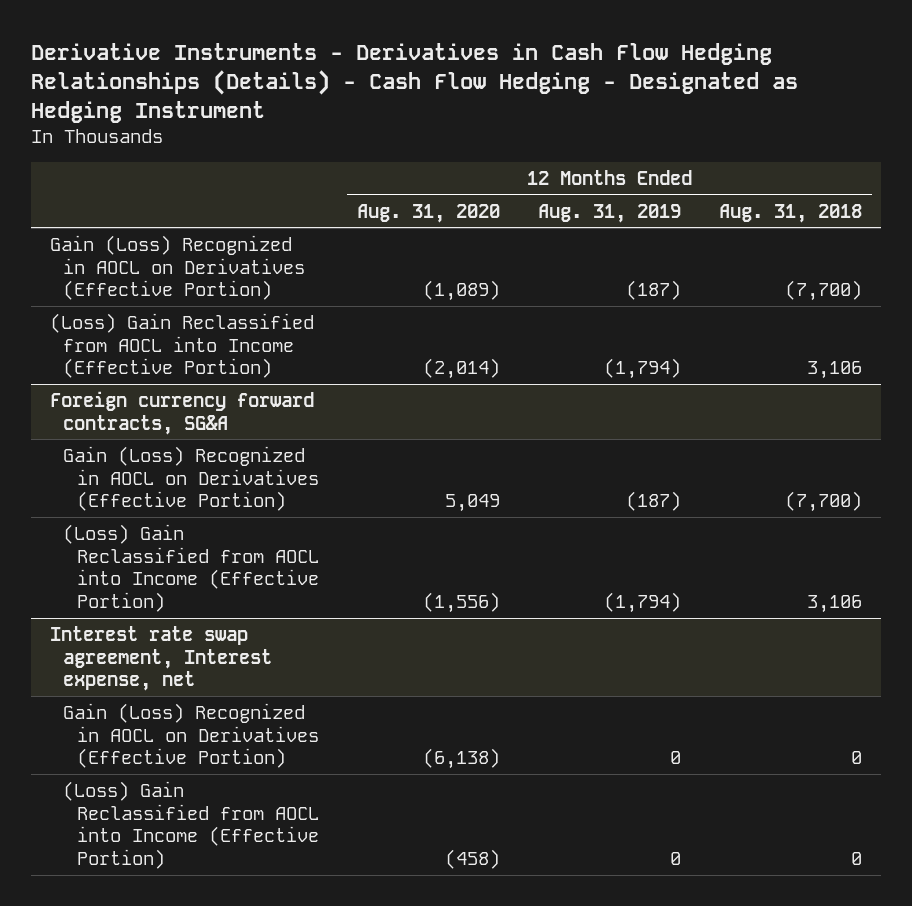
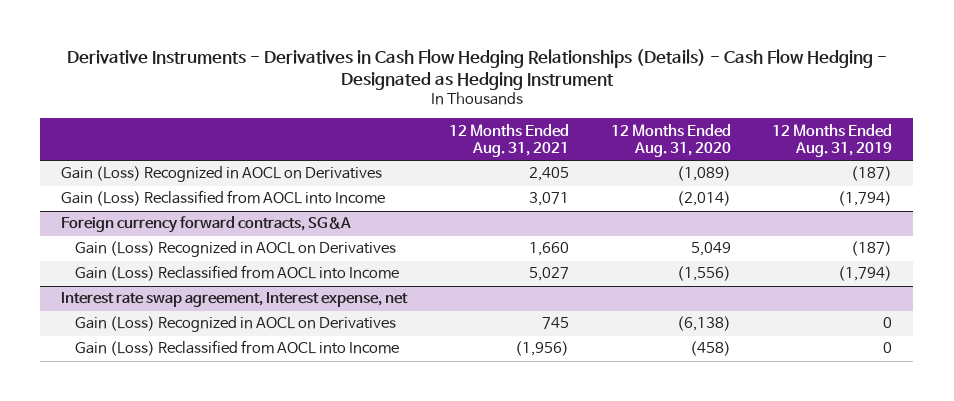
[719,203,863,223] Aug. 31, 2018 -> none
none -> [448,123,569,158] 12 Months Ended Aug. 31, 2021
[49,234,306,301] Gain (Loss) Recognized in AOCL on Derivatives (Effective Portion) -> [61,166,383,183] Gain (Loss) Recognized in AOCL on Derivatives
[49,312,314,379] (Loss) Gain Reclassified from AOCL into Income (Effective Portion) -> [61,190,386,207] Gain (Loss) Reclassified from AOCL into Income
[63,445,319,512] Gain (Loss) Recognized in AOCL on Derivatives (Effective Portion) -> [75,241,397,258] Gain (Loss) Recognized in AOCL on Derivatives
[63,523,319,612] (Loss) Gain Reclassified from AOCL into Income (Effective Portion) -> [75,265,400,282] Gain (Loss) Reclassified from AOCL into Income
[63,702,319,769] Gain (Loss) Recognized in AOCL on Derivatives (Effective Portion) -> [75,316,397,333] Gain (Loss) Recognized in AOCL on Derivatives
[63,780,319,869] (Loss) Gain Reclassified from AOCL into Income (Effective Portion) -> [75,340,400,357] Gain (Loss) Reclassified from AOCL into Income

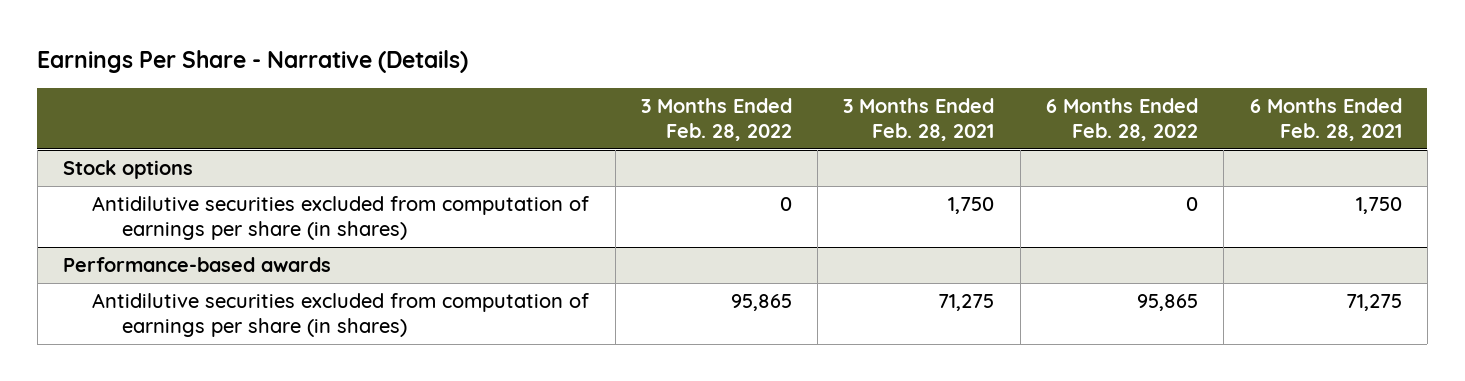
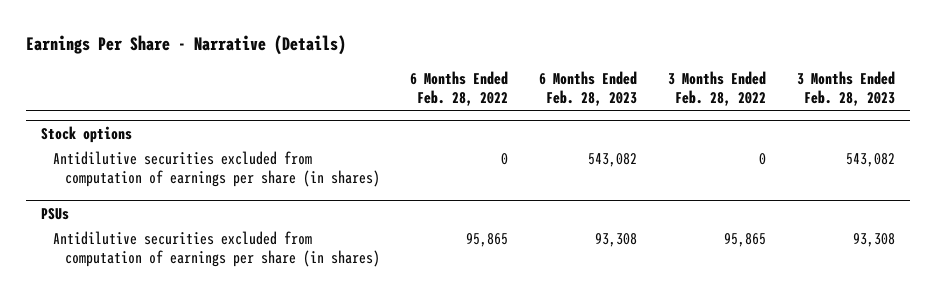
[843,98,995,141] 3 Months Ended Feb. 28, 2021 -> none
[1249,98,1402,141] 6 Months Ended Feb. 28, 2021 -> none
none -> [539,70,638,107] 6 Months Ended Feb. 28, 2023
none -> [796,70,895,107] 3 Months Ended Feb. 28, 2023
[63,257,332,273] Performance-based awards -> [41,207,70,220] PSUs

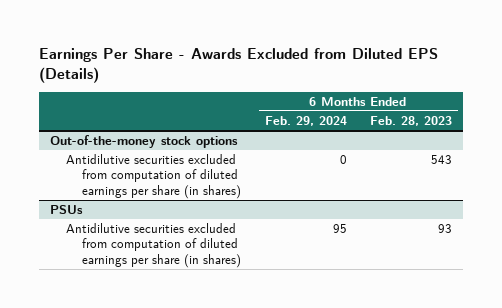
[26,35,347,56] Earnings Per Share - Narrative (Details) -> [38,47,438,83] Earnings Per Share - Awards Excluded from Diluted EPS (Details)
[410,70,509,107] 6 Months Ended Feb. 28, 2022 -> none
[668,70,767,107] 3 Months Ended Feb. 28, 2022 -> none
[796,70,895,107] 3 Months Ended Feb. 28, 2023 -> none
none -> [264,116,347,127] Feb. 29, 2024
[41,125,133,143] Stock options -> [50,135,239,149] Out-of-the-money stock options
[53,151,380,188] Antidilutive securities excluded from computation of earnings per share (in shares) -> [66,154,242,199] Antidilutive securities excluded from computation of diluted earnings per share (in shares)
[588,153,638,168] 543,082 -> [430,155,452,165] 543
[53,231,380,268] Antidilutive securities excluded from computation of earnings per share (in shares) -> [66,223,242,268] Antidilutive securities excluded from computation of diluted earnings per share (in shares)
[595,233,638,248] 93,308 -> [437,224,452,234] 93

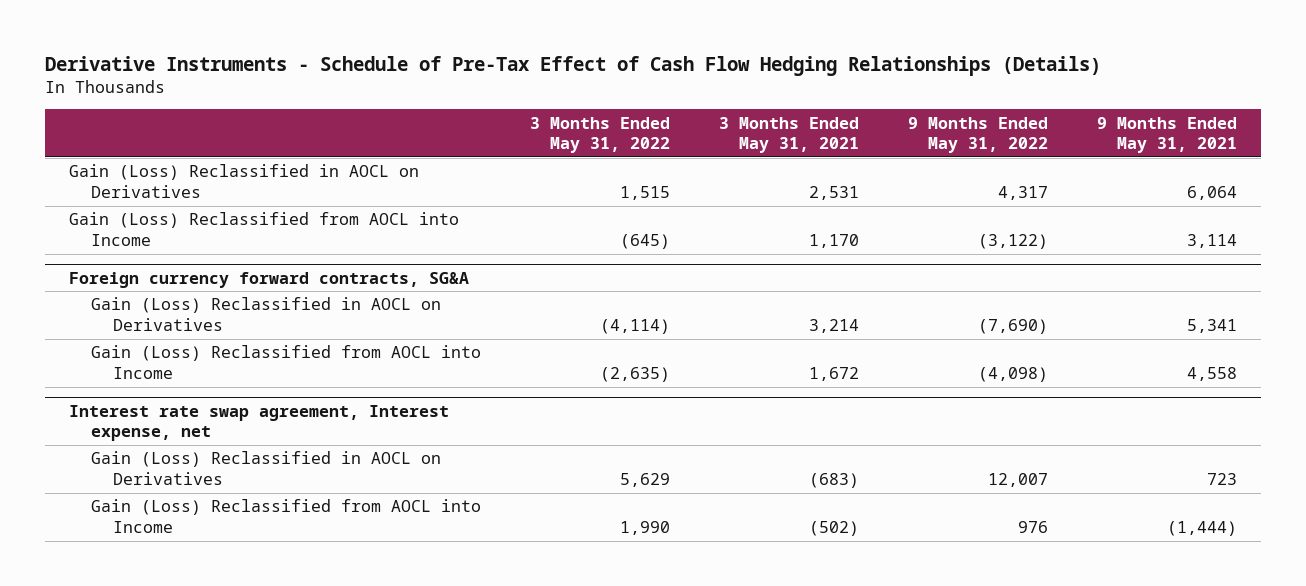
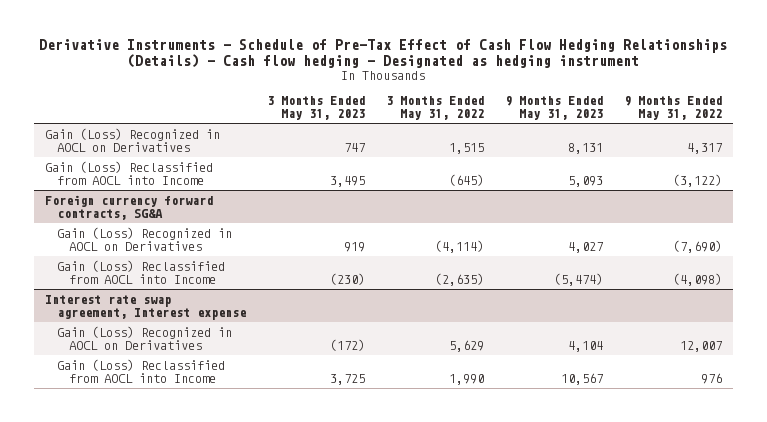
[45,55,1102,76] Derivative Instruments - Schedule of Pre-Tax Effect of Cash Flow Hedging Relationships (Details) -> [39,39,728,69] Derivative Instruments - Schedule of Pre-Tax Effect of Cash Flow Hedging Relationships (Details) - Cash flow hedging - Designated as hedging instrument
[718,116,859,154] 3 Months Ended May 31, 2021 -> none
[1096,116,1237,154] 9 Months Ended May 31, 2021 -> none
none -> [266,96,365,121] 3 Months Ended May 31, 2023
none -> [504,96,603,121] 9 Months Ended May 31, 2023
[69,164,420,198] Gain (Loss) Reclassified in AOCL on Derivatives -> [44,127,220,152] Gain (Loss) Recognized in AOCL on Derivatives
[91,297,442,331] Gain (Loss) Reclassified in AOCL on Derivatives -> [56,226,232,251] Gain (Loss) Recognized in AOCL on Derivatives
[69,404,450,442] Interest rate swap agreement, Interest expense, net -> [44,294,246,320] Interest rate swap agreement, Interest expense
[91,451,442,485] Gain (Loss) Reclassified in AOCL on Derivatives -> [56,325,232,350] Gain (Loss) Recognized in AOCL on Derivatives

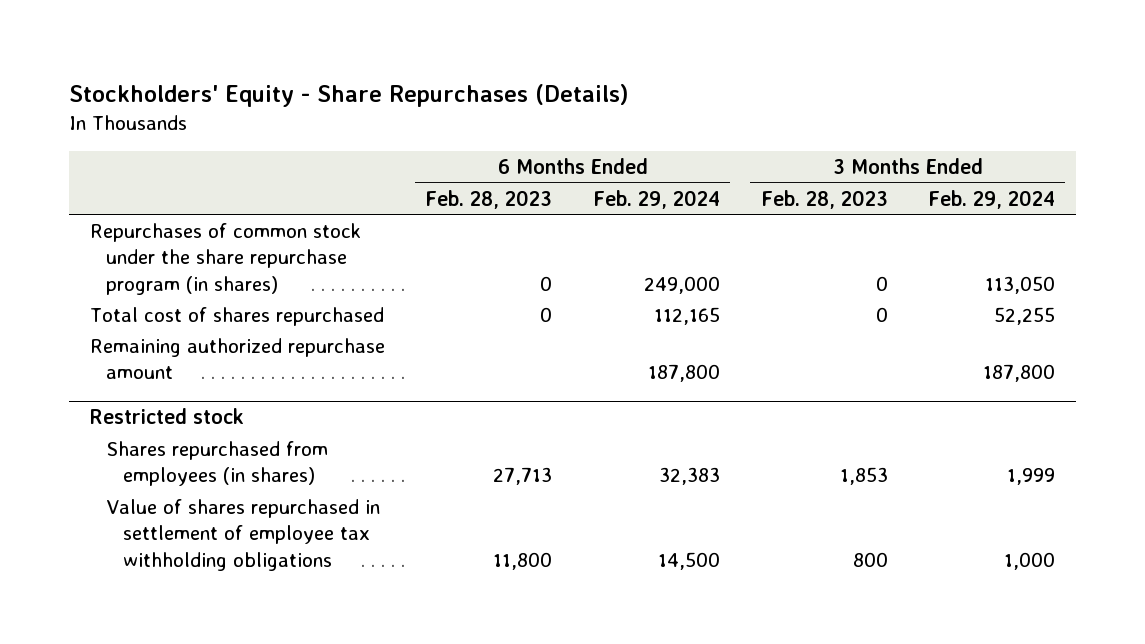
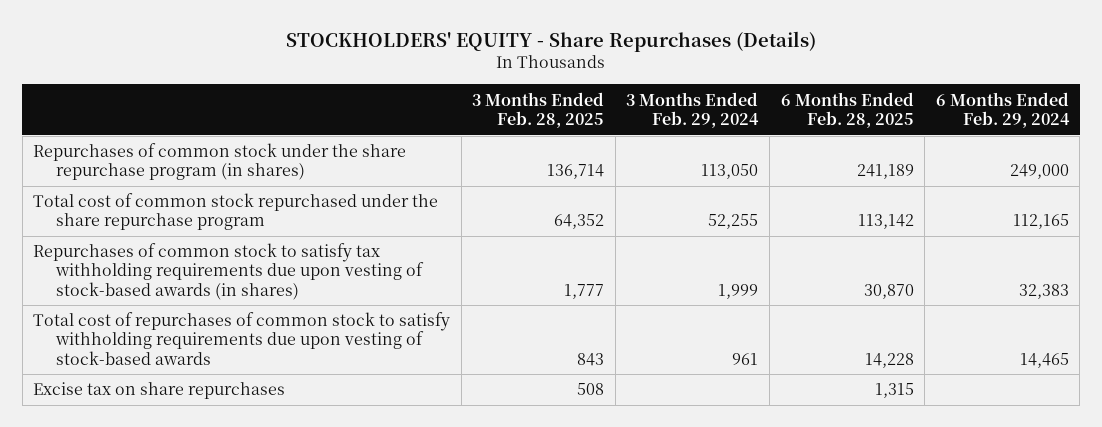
[69,83,630,107] Stockholders' Equity - Share Repurchases (Details) -> [285,30,816,52] STOCKHOLDERS' EQUITY - Share Repurchases (Details)
[425,189,553,209] Feb. 28, 2023 -> none
[760,189,888,209] Feb. 28, 2023 -> none
none -> [472,91,605,128] 3 Months Ended Feb. 28, 2025
none -> [780,91,914,128] 6 Months Ended Feb. 28, 2025
[89,337,385,380] Remaining authorized repurchase amount -> none
[89,408,244,425] Restricted stock -> none
[106,498,381,571] Value of shares repurchased in settlement of employee tax withholding obligations -> none
[89,306,384,326] Total cost of shares repurchased -> [33,193,439,231] Total cost of common stock repurchased under the share repurchase program
[106,440,329,487] Shares repurchased from employees (in shares) -> [33,243,425,300] Repurchases of common stock to satisfy tax withholding requirements due upon vesting of stock-based awards (in shares)
none -> [33,312,451,365] Total cost of repurchases of common stock to satisfy withholding requirements due upon vesting of stock-based awards
none -> [33,382,286,400] Excise tax on share repurchases

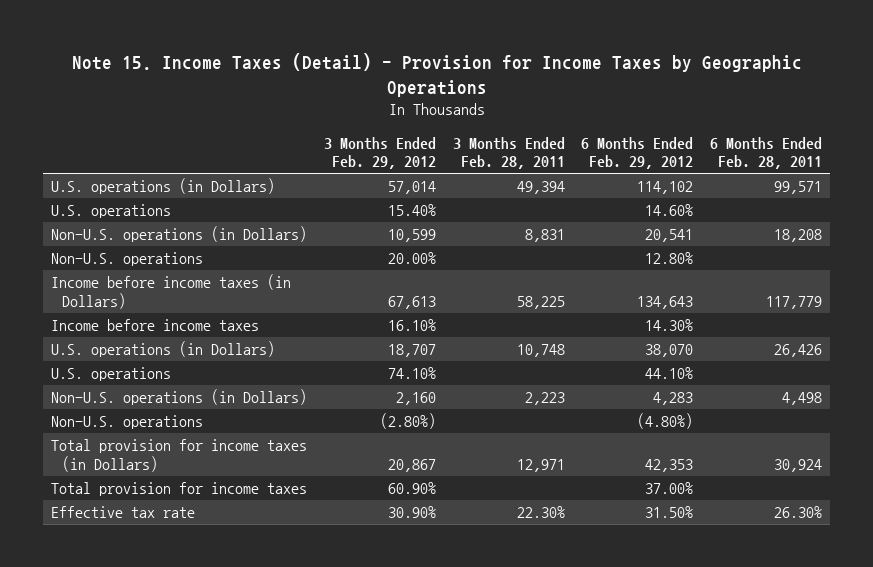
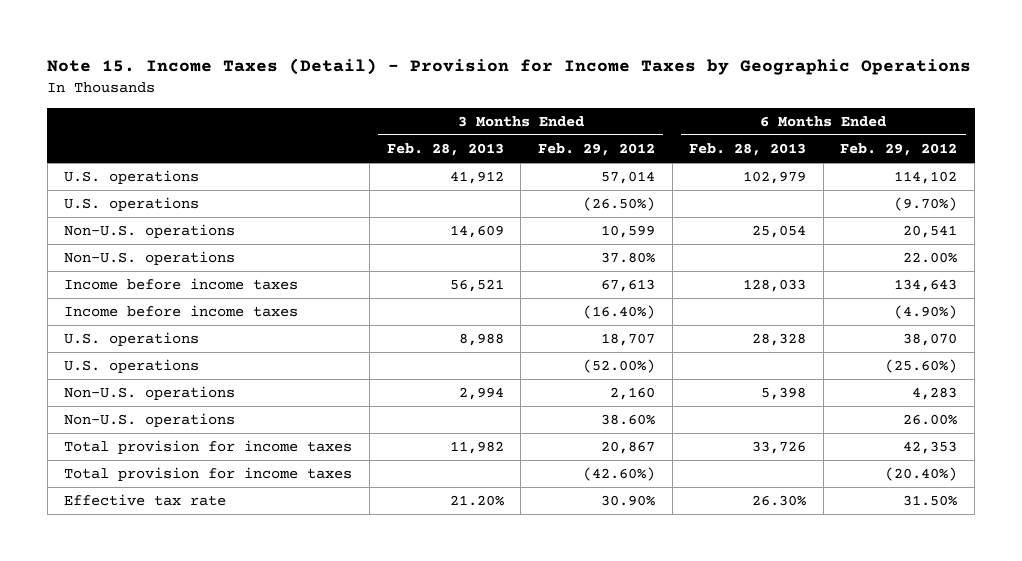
[452,136,565,170] 3 Months Ended Feb. 28, 2011 -> none
[710,136,823,170] 6 Months Ended Feb. 28, 2011 -> none
none -> [386,143,504,157] Feb. 28, 2013
none -> [689,143,807,157] Feb. 28, 2013
[50,178,275,195] U.S. operations (in Dollars) -> [64,170,200,185] U.S. operations
[387,204,436,217] 15.40% -> [582,197,655,212] (26.50%)
[645,204,694,217] 14.60% -> [894,197,958,212] (9.70%)
[50,226,307,243] Non-U.S. operations (in Dollars) -> [64,224,236,239] Non-U.S. operations
[387,252,436,265] 20.00% -> [600,252,655,264] 37.80%
[645,252,694,265] 12.80% -> [903,252,958,264] 22.00%
[50,274,291,309] Income before income taxes (in Dollars) -> [64,278,299,291] Income before income taxes
[387,319,436,332] 16.10% -> [582,305,655,320] (16.40%)
[645,319,694,332] 14.30% -> [894,305,958,320] (4.90%)
[50,341,275,358] U.S. operations (in Dollars) -> [64,332,200,347] U.S. operations
[387,367,436,380] 74.10% -> [582,359,655,374] (52.00%)
[645,367,694,380] 44.10% -> [885,359,958,374] (25.60%)
[50,389,307,406] Non-U.S. operations (in Dollars) -> [64,386,236,401] Non-U.S. operations
[379,413,436,430] (2.80%) -> [600,414,655,426] 38.60%
[637,413,694,430] (4.80%) -> [903,414,958,426] 26.00%
[50,439,307,472] Total provision for income taxes (in Dollars) -> [64,440,353,455] Total provision for income taxes
[387,482,436,495] 60.90% -> [582,467,655,482] (42.60%)
[645,482,694,495] 37.00% -> [885,467,958,482] (20.40%)

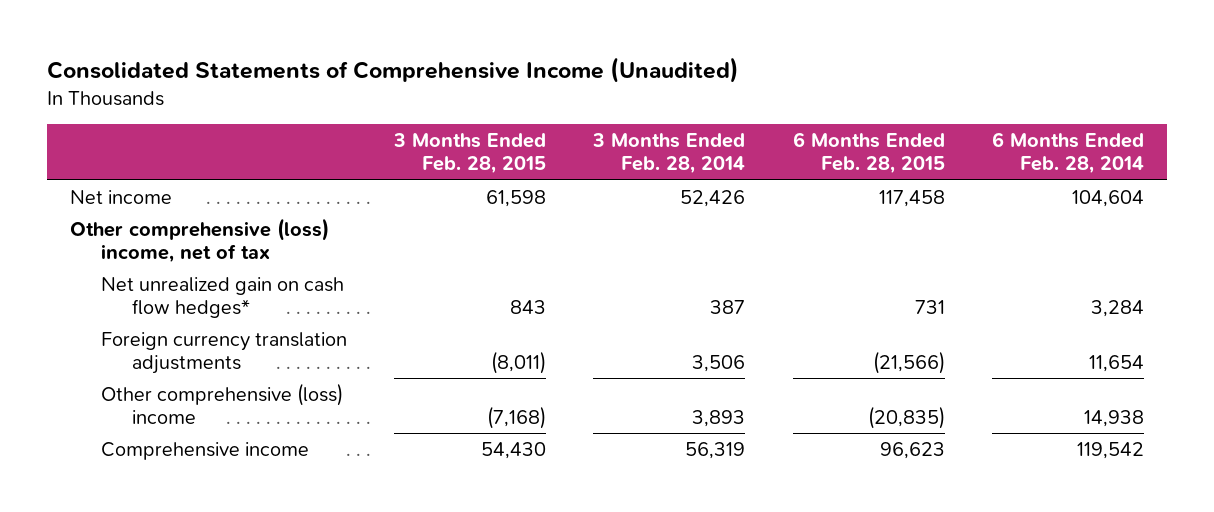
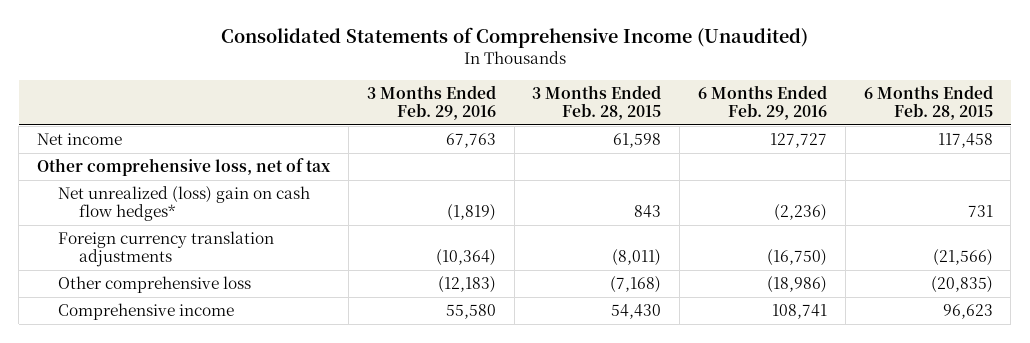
[592,133,746,175] 3 Months Ended Feb. 28, 2014 -> none
[991,132,1144,175] 6 Months Ended Feb. 28, 2014 -> none
none -> [366,84,496,120] 3 Months Ended Feb. 29, 2016
none -> [698,84,828,120] 6 Months Ended Feb. 29, 2016
[70,217,330,263] Other comprehensive (loss) income, net of tax -> [37,158,332,177] Other comprehensive loss, net of tax
[101,276,345,318] Net unrealized gain on cash flow hedges* -> [57,186,310,222] Net unrealized (loss) gain on cash flow hedges*
[101,382,344,424] Other comprehensive (loss) income -> [57,276,251,294] Other comprehensive loss

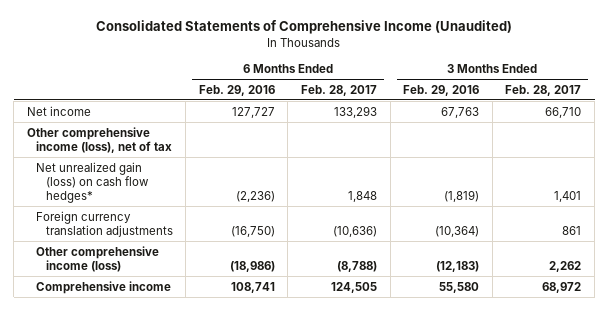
[532,84,662,120] 3 Months Ended Feb. 28, 2015 -> none
[863,84,993,120] 6 Months Ended Feb. 28, 2015 -> none
none -> [300,84,377,96] Feb. 28, 2017
none -> [505,84,582,96] Feb. 28, 2017
[37,158,332,177] Other comprehensive loss, net of tax -> [26,126,173,153] Other comprehensive income (loss), net of tax
[57,186,310,222] Net unrealized (loss) gain on cash flow hedges* -> [36,161,149,204] Net unrealized gain (loss) on cash flow hedges*
[57,276,251,294] Other comprehensive loss -> [36,245,160,272] Other comprehensive income (loss)

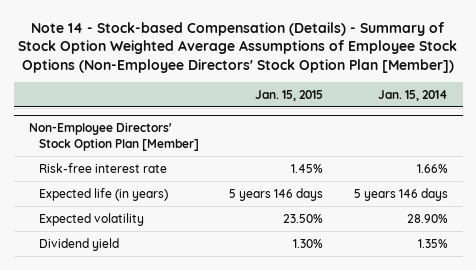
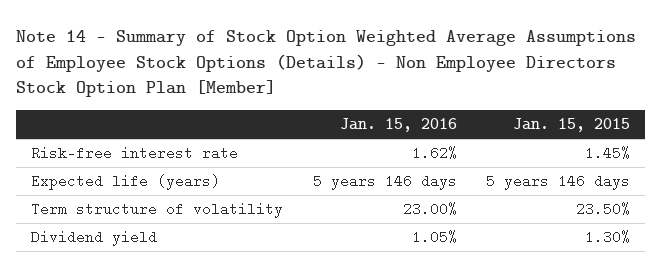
[18,21,458,74] Note 14 - Stock-based Compensation (Details) - Summary of Stock Option Weighted Average Assumptions of Employee Stock Options (Non-Employee Directors' Stock Option Plan [Member]) -> [16,29,637,98] Note 14 - Summary of Stock Option Weighted Average Assumptions of Employee Stock Options (Details) - Non Employee Directors Stock Option Plan [Member]
[377,89,448,101] Jan. 15, 2014 -> none
none -> [339,118,457,133] Jan. 15, 2016
[28,122,199,151] Non-Employee Directors' Stock Option Plan [Member] -> none
[38,187,168,201] Expected life (in years) -> [31,174,221,191] Expected life (years)
[38,212,144,226] Expected volatility -> [31,202,284,219] Term structure of volatility

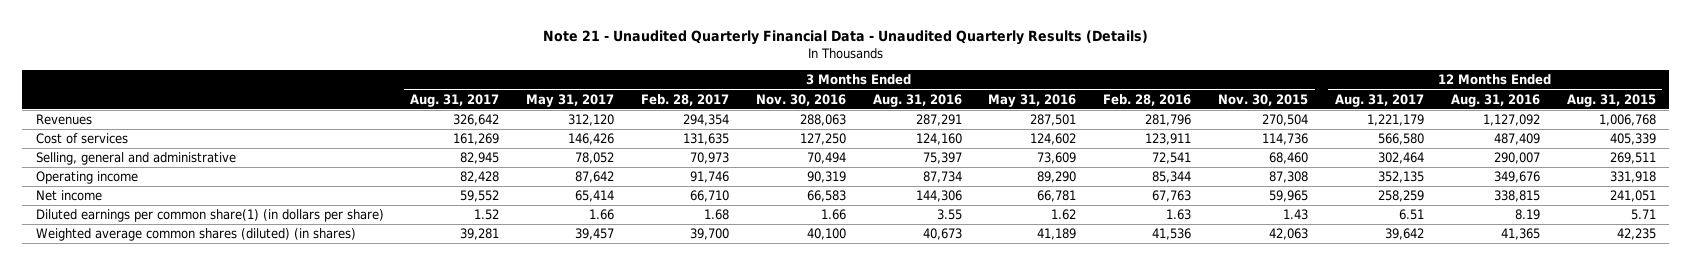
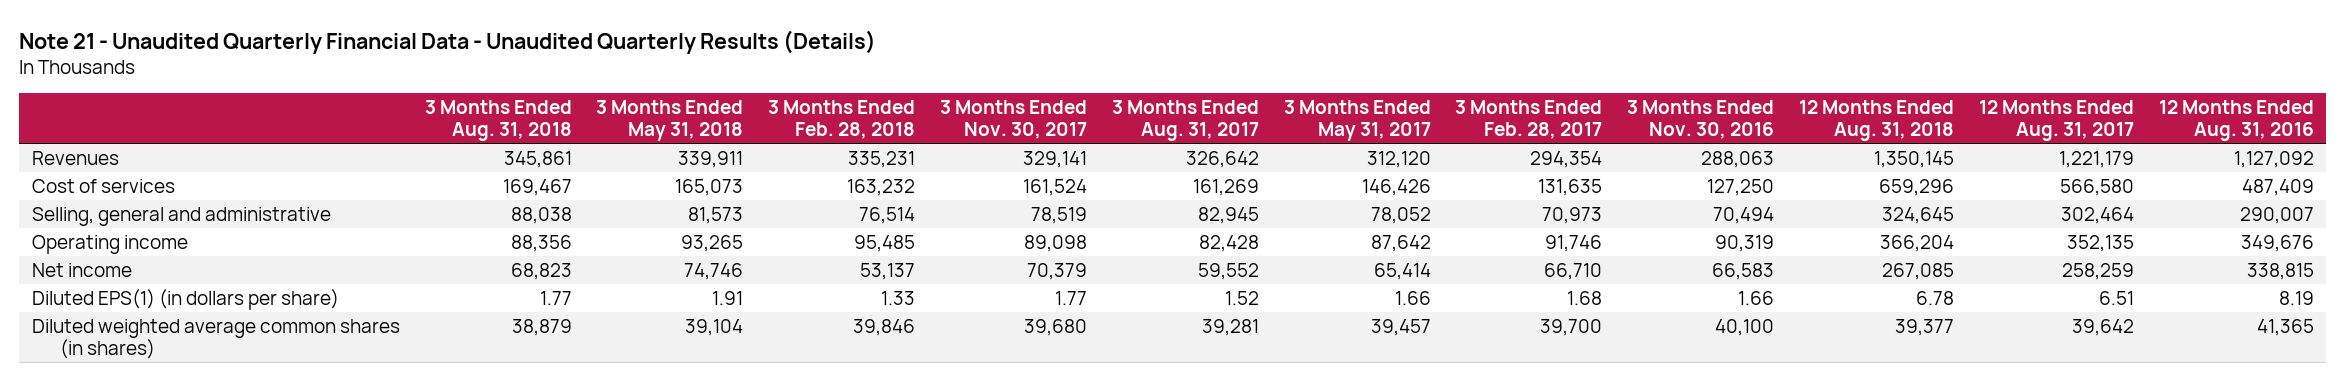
[872,93,962,107] Aug. 31, 2016 -> none
[988,93,1077,107] May 31, 2016 -> none
[1103,93,1192,106] Feb. 28, 2016 -> none
[1218,93,1309,106] Nov. 30, 2015 -> none
[1566,93,1656,107] Aug. 31, 2015 -> none
none -> [424,99,572,142] 3 Months Ended Aug. 31, 2018
none -> [596,99,744,142] 3 Months Ended May 31, 2018
none -> [768,99,916,140] 3 Months Ended Feb. 28, 2018
none -> [940,99,1088,140] 3 Months Ended Nov. 30, 2017
none -> [1799,99,1955,142] 12 Months Ended Aug. 31, 2018
[35,209,384,223] Diluted earnings per common share(1) (in dollars per share) -> [31,288,339,310] Diluted EPS(1) (in dollars per share)
[35,228,356,242] Weighted average common shares (diluted) (in shares) -> [31,318,400,360] Diluted weighted average common shares (in shares)

